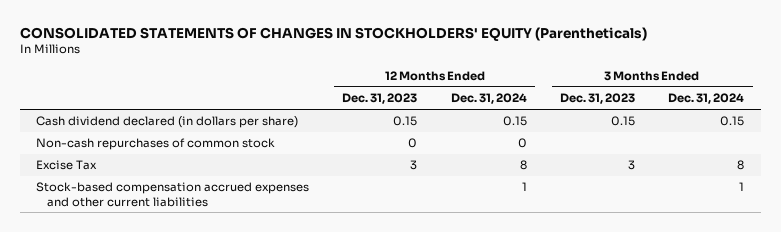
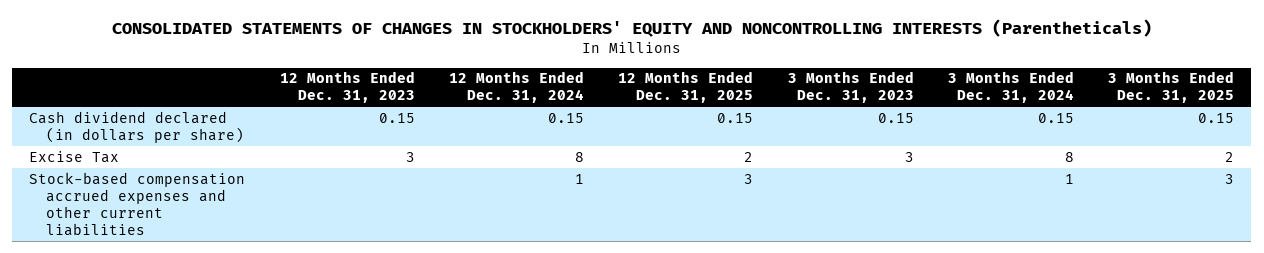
[19,26,647,41] CONSOLIDATED STATEMENTS OF CHANGES IN STOCKHOLDERS' EQUITY (Parentheticals) -> [111,19,1152,38] CONSOLIDATED STATEMENTS OF CHANGES IN STOCKHOLDERS' EQUITY AND NONCONTROLLING INTERESTS (Parentheticals)
none -> [618,71,754,104] 12 Months Ended Dec. 31, 2025
none -> [1108,71,1235,104] 3 Months Ended Dec. 31, 2025
[36,138,276,151] Non-cash repurchases of common stock -> none

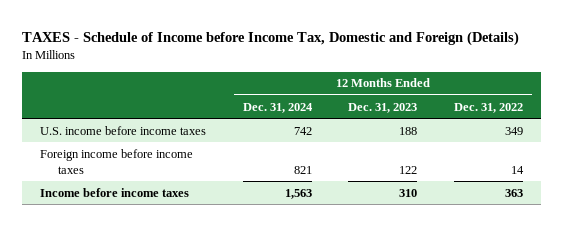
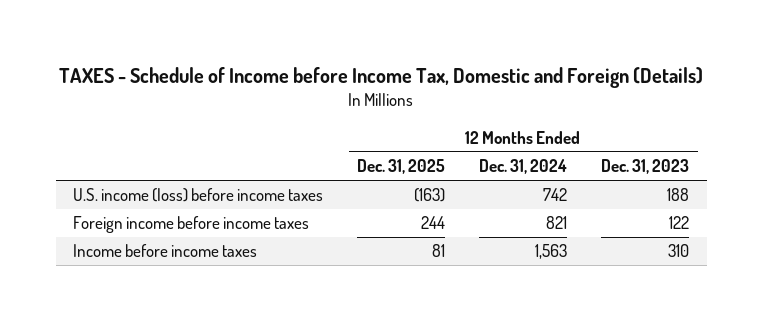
[453,102,523,113] Dec. 31, 2022 -> none
none -> [357,159,446,175] Dec. 31, 2025
[40,125,207,135] U.S. income before income taxes -> [73,188,324,203] U.S. income (loss) before income taxes

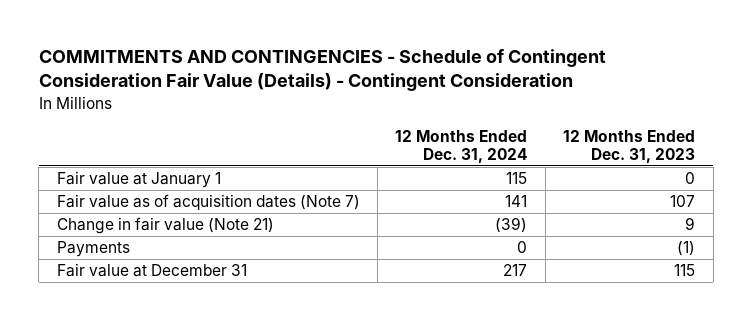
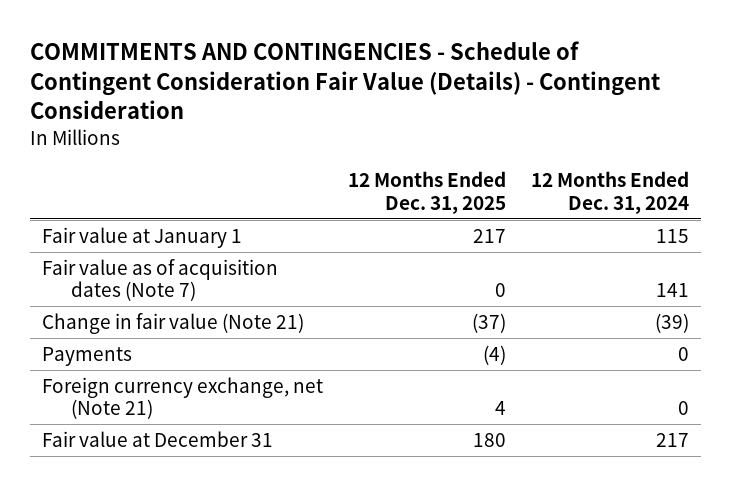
[563,129,696,163] 12 Months Ended Dec. 31, 2023 -> none
none -> [347,171,506,214] 12 Months Ended Dec. 31, 2025
none -> [42,376,324,420] Foreign currency exchange, net (Note 21)

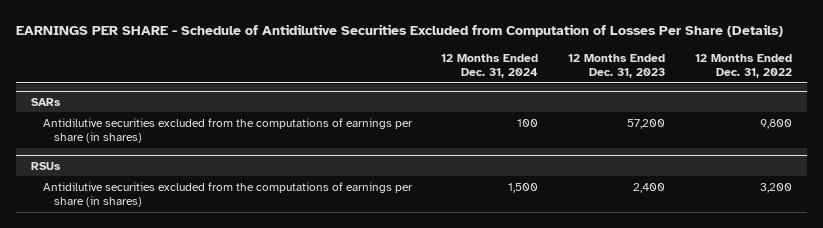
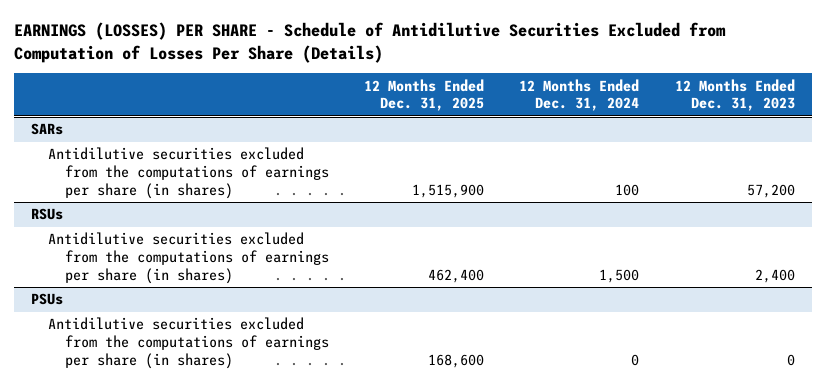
[16,24,784,38] EARNINGS PER SHARE - Schedule of Antidilutive Securities Excluded from Computation of Losses Per Share (Details) -> [13,22,726,63] EARNINGS (LOSSES) PER SHARE - Schedule of Antidilutive Securities Excluded from Computation of Losses Per Share (Details)
[695,53,793,79] 12 Months Ended Dec. 31, 2022 -> none
none -> [364,78,485,112] 12 Months Ended Dec. 31, 2025
none -> [31,293,64,306] PSUs
none -> [48,317,329,369] Antidilutive securities excluded from the computations of earnings per share (in shares)

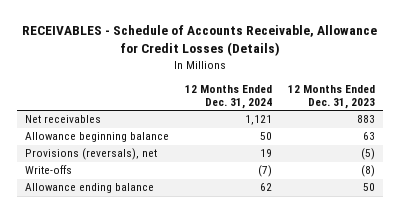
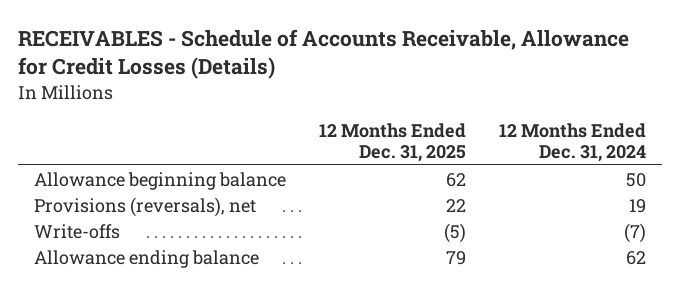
[287,84,375,109] 12 Months Ended Dec. 31, 2023 -> none
none -> [318,122,466,163] 12 Months Ended Dec. 31, 2025
[25,115,102,124] Net receivables -> none

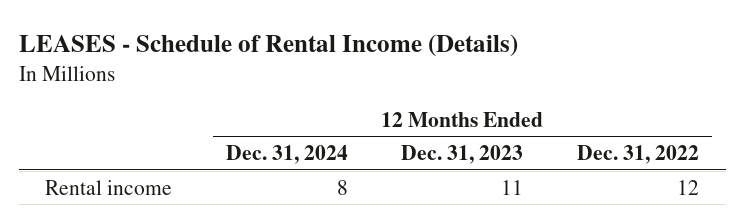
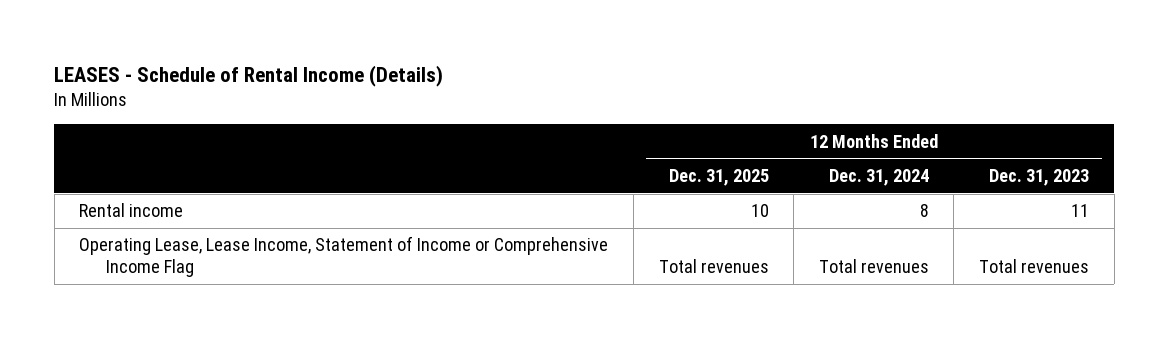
[577,144,700,164] Dec. 31, 2022 -> none
none -> [668,169,769,187] Dec. 31, 2025
none -> [79,236,609,278] Operating Lease, Lease Income, Statement of Income or Comprehensive Income Flag

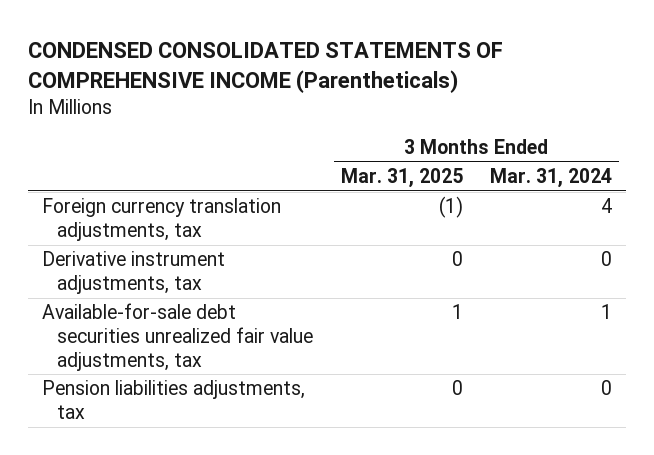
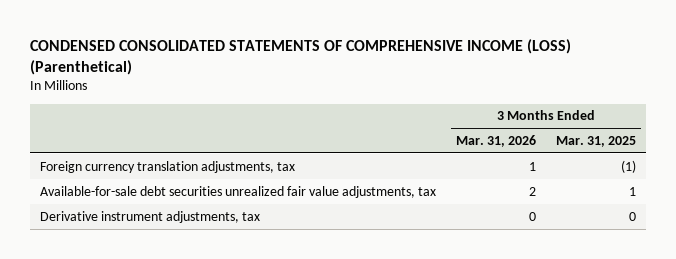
[27,41,503,93] CONDENSED CONSOLIDATED STATEMENTS OF COMPREHENSIVE INCOME (Parentheticals) -> [29,38,571,75] CONDENSED CONSOLIDATED STATEMENTS OF COMPREHENSIVE INCOME (LOSS) (Parenthetical)
[490,168,613,189] Mar. 31, 2024 -> none
none -> [455,134,536,147] Mar. 31, 2026
[41,380,305,419] Pension liabilities adjustments, tax -> none
[41,251,225,294] Derivative instrument adjustments, tax -> [39,210,260,223] Derivative instrument adjustments, tax

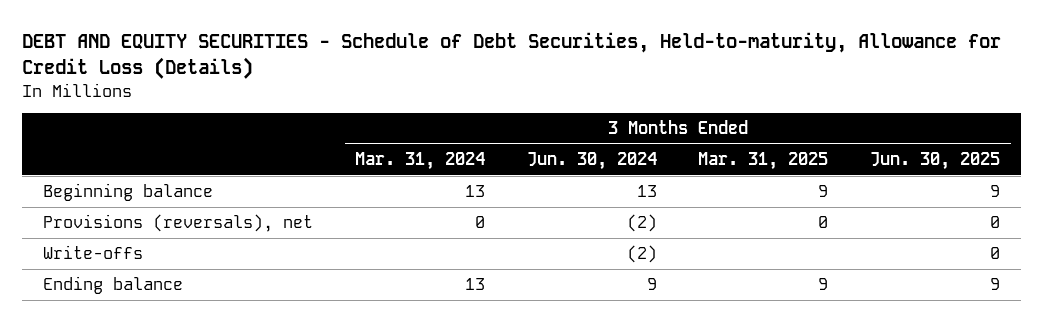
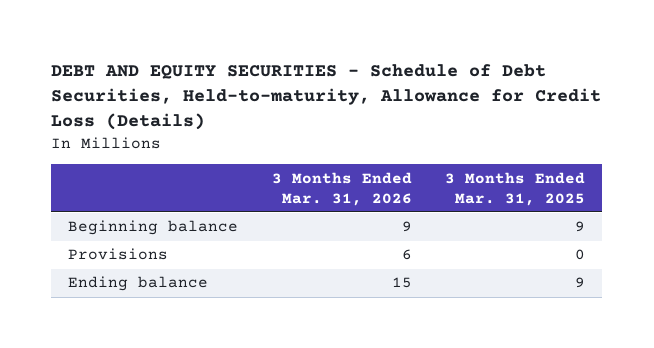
[354,152,485,171] Mar. 31, 2024 -> none
[526,152,657,171] Jun. 30, 2024 -> none
[870,152,1001,171] Jun. 30, 2025 -> none
none -> [271,171,412,206] 3 Months Ended Mar. 31, 2026
[43,245,144,260] Write-offs -> none
[43,214,314,233] Provisions (reversals), net -> [68,248,169,261] Provisions

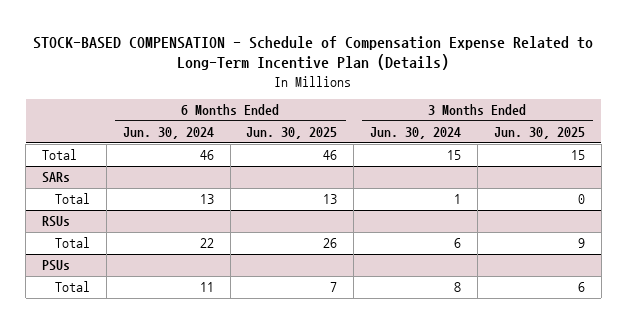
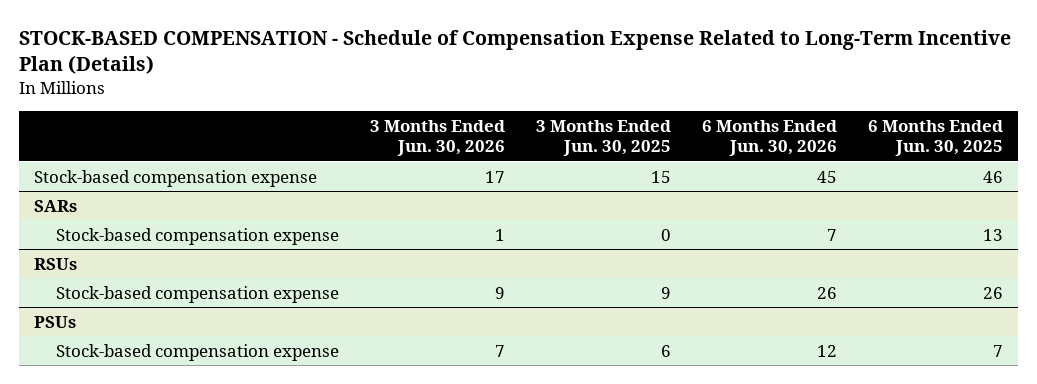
[122,127,214,140] Jun. 30, 2024 -> none
[370,127,462,140] Jun. 30, 2024 -> none
none -> [369,120,505,157] 3 Months Ended Jun. 30, 2026
none -> [701,120,837,157] 6 Months Ended Jun. 30, 2026
[41,149,77,161] Total -> [34,169,318,187] Stock-based compensation expense
[55,193,91,205] Total -> [55,227,339,245] Stock-based compensation expense
[55,237,91,249] Total -> [55,285,339,303] Stock-based compensation expense
[55,281,91,293] Total -> [55,343,339,361] Stock-based compensation expense

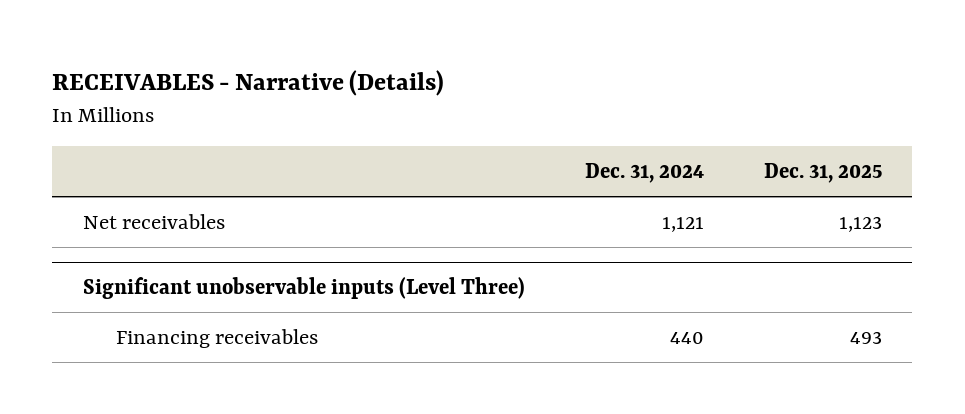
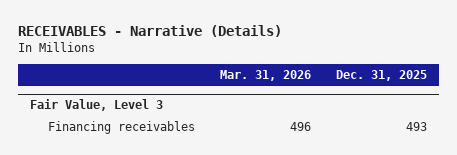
[584,163,704,184] Dec. 31, 2024 -> none
none -> [219,70,311,82] Mar. 31, 2026
[82,213,225,229] Net receivables -> none
[82,276,525,299] Significant unobservable inputs (Level Three) -> [30,99,164,112] Fair Value, Level 3

